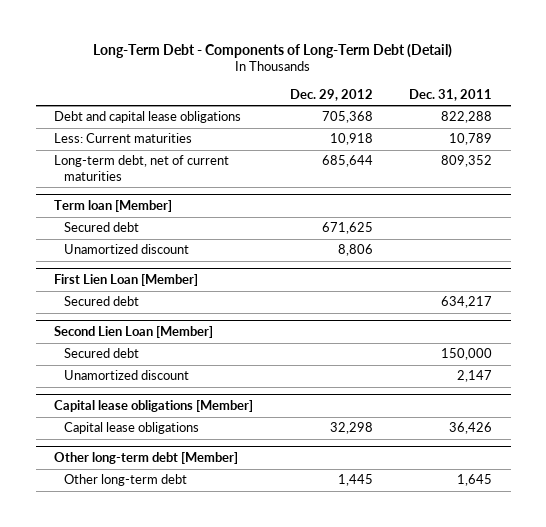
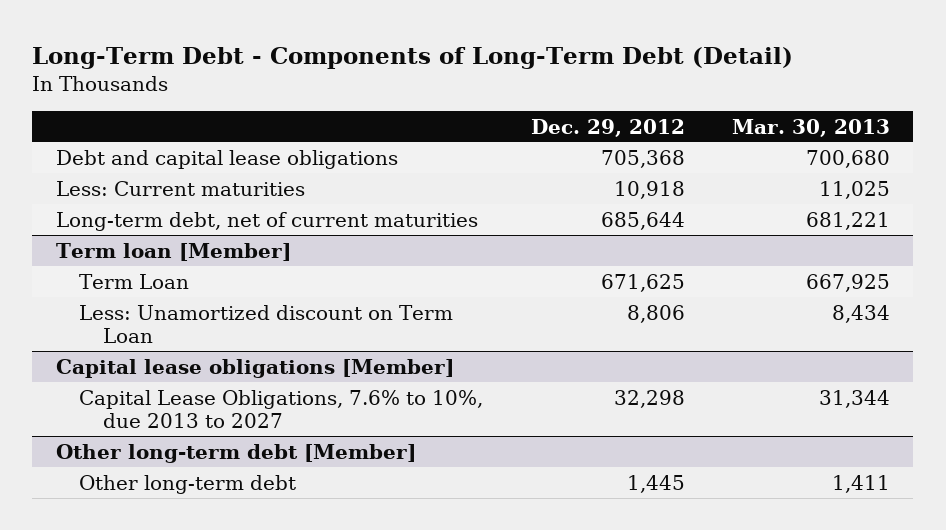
[409,89,493,102] Dec. 31, 2011 -> none
none -> [731,118,890,137] Mar. 30, 2013
[54,274,199,287] First Lien Loan [Member] -> none
[63,296,139,307] Secured debt -> none
[54,326,214,339] Second Lien Loan [Member] -> none
[63,348,139,359] Secured debt -> none
[63,370,189,381] Unamortized discount -> none
[63,222,139,233] Secured debt -> [79,273,190,289] Term Loan
[63,244,189,255] Unamortized discount -> [79,304,454,344] Less: Unamortized discount on Term Loan
[63,422,199,435] Capital lease obligations -> [79,389,484,429] Capital Lease Obligations, 7.6% to 10%, due 2013 to 2027

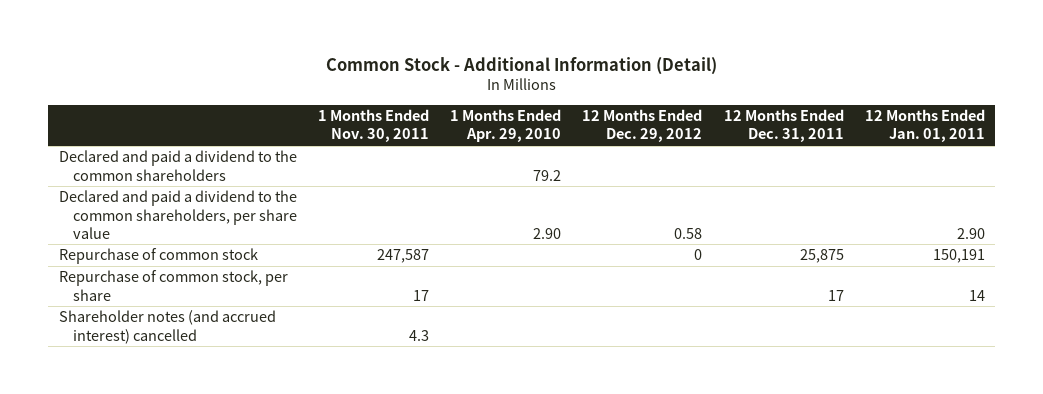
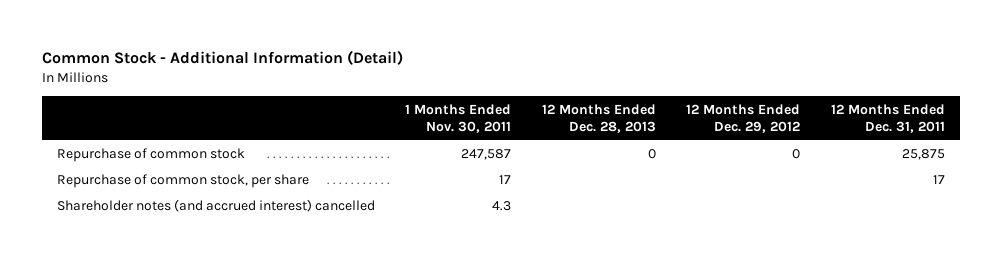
[450,109,562,143] 1 Months Ended Apr. 29, 2010 -> none
[864,109,985,143] 12 Months Ended Jan. 01, 2011 -> none
none -> [541,104,656,133] 12 Months Ended Dec. 28, 2013
[58,150,297,181] Declared and paid a dividend to the common shareholders -> none
[58,190,297,239] Declared and paid a dividend to the common shareholders, per share value -> none

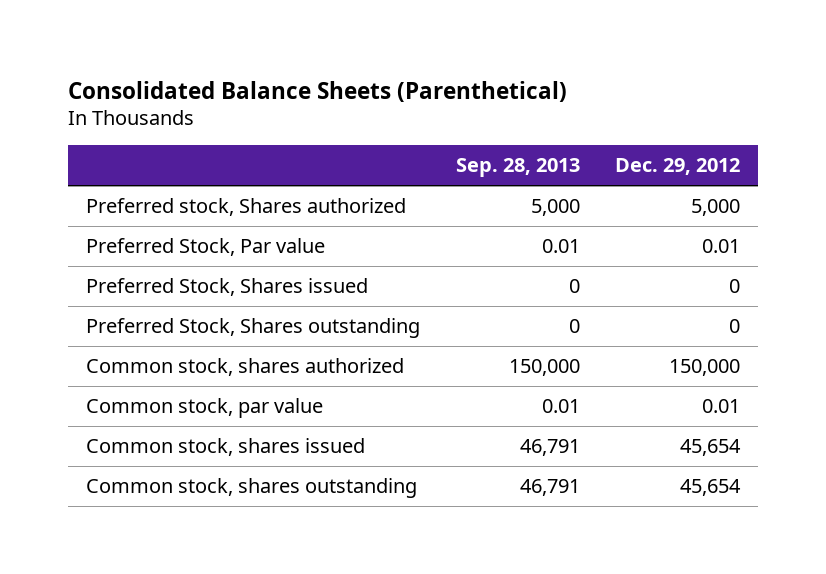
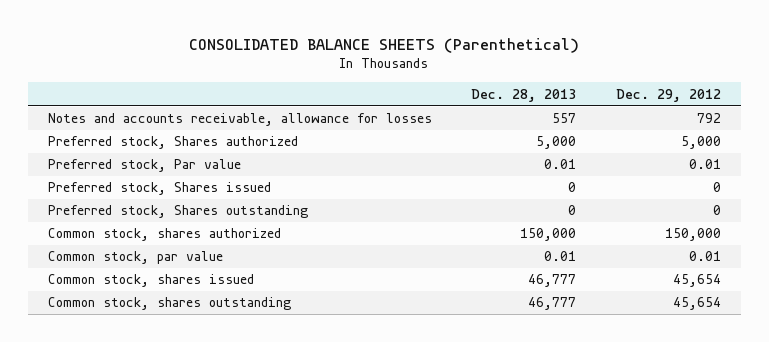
[68,80,568,102] Consolidated Balance Sheets (Parenthetical) -> [189,37,580,53] CONSOLIDATED BALANCE SHEETS (Parenthetical)
[455,158,580,178] Sep. 28, 2013 -> none
none -> [471,88,577,102] Dec. 28, 2013
none -> [47,113,432,127] Notes and accounts receivable, allowance for losses
[85,238,325,257] Preferred Stock, Par value -> [47,159,241,173] Preferred stock, Par value
[85,278,368,297] Preferred Stock, Shares issued -> [47,182,271,196] Preferred stock, Shares issued
[85,318,420,339] Preferred Stock, Shares outstanding -> [47,205,308,219] Preferred stock, Shares outstanding

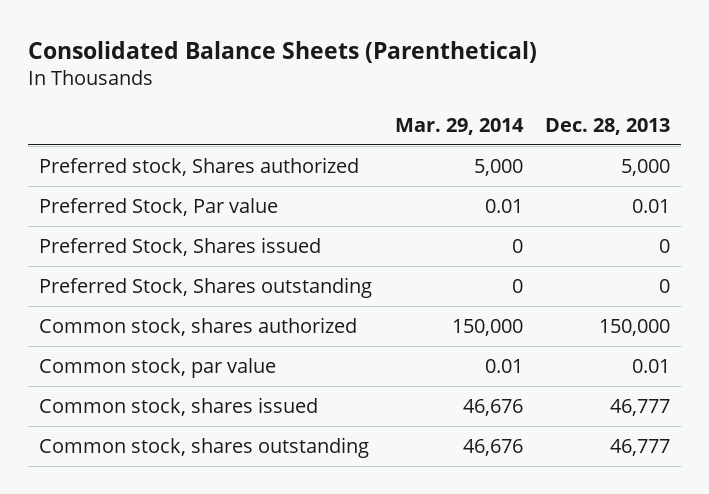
[189,37,580,53] CONSOLIDATED BALANCE SHEETS (Parenthetical) -> [28,40,538,63] Consolidated Balance Sheets (Parenthetical)
[616,88,722,102] Dec. 29, 2012 -> none
none -> [394,117,524,135] Mar. 29, 2014
[47,113,432,127] Notes and accounts receivable, allowance for losses -> none
[47,159,241,173] Preferred stock, Par value -> [39,197,279,216] Preferred Stock, Par value
[47,182,271,196] Preferred stock, Shares issued -> [39,236,322,256] Preferred Stock, Shares issued
[47,205,308,219] Preferred stock, Shares outstanding -> [39,276,373,298] Preferred Stock, Shares outstanding

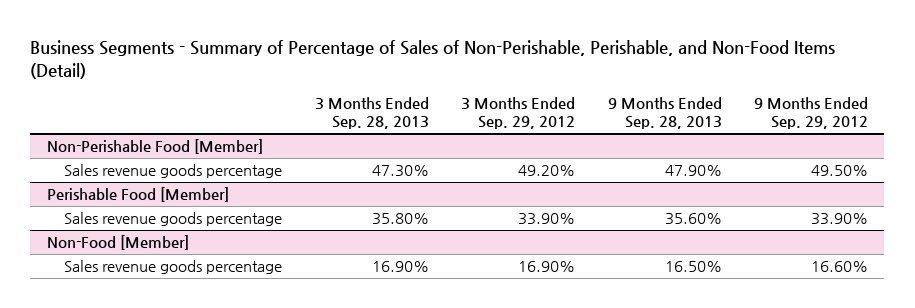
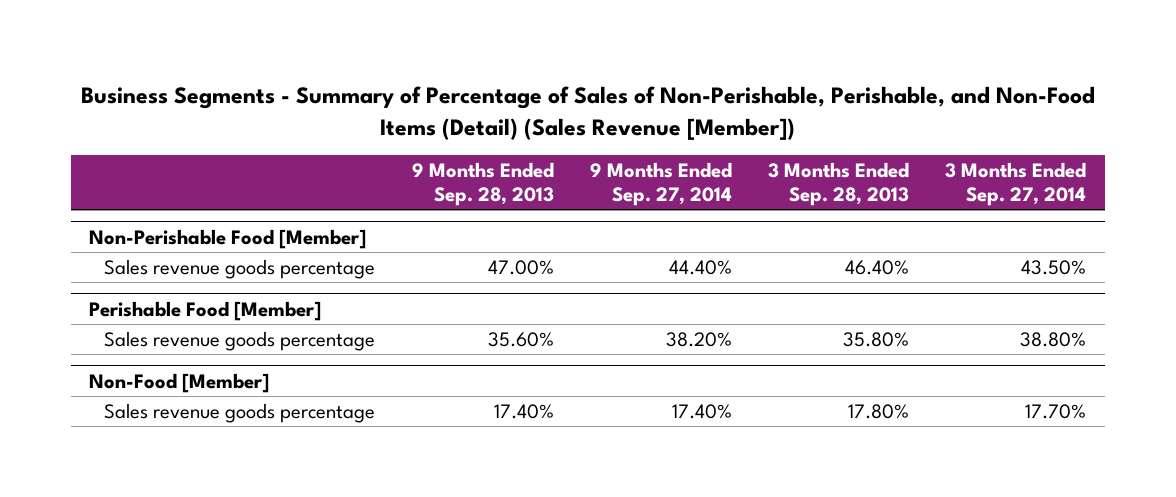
[30,40,836,80] Business Segments - Summary of Percentage of Sales of Non-Perishable, Perishable, and Non-Food Items (Detail) -> [80,85,1095,140] Business Segments - Summary of Percentage of Sales of Non-Perishable, Perishable, and Non-Food Items (Detail) (Sales Revenue [Member])
[461,97,576,130] 3 Months Ended Sep. 29, 2012 -> none
[754,97,869,130] 9 Months Ended Sep. 29, 2012 -> none
none -> [589,161,732,206] 9 Months Ended Sep. 27, 2014
none -> [945,161,1087,206] 3 Months Ended Sep. 27, 2014
[371,165,429,178] 47.30% -> [845,259,910,275] 46.40%
[664,165,722,177] 47.90% -> [487,259,554,275] 47.00%
[371,261,429,273] 16.90% -> [848,403,910,419] 17.80%
[664,261,722,273] 16.50% -> [493,403,554,419] 17.40%

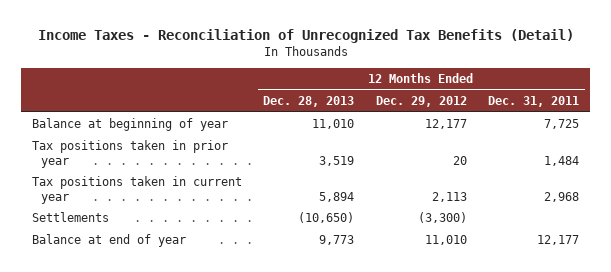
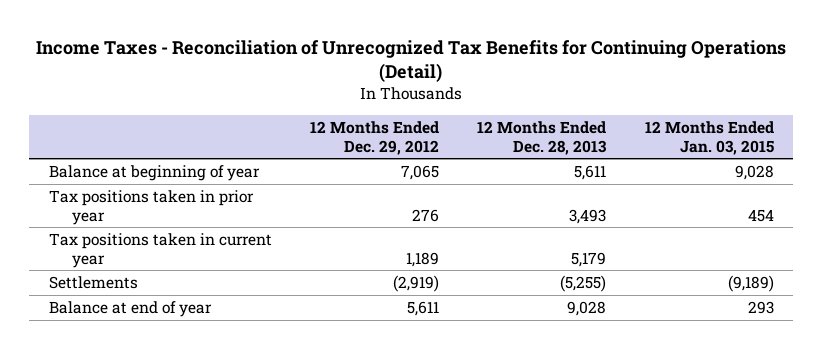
[37,28,574,43] Income Taxes - Reconciliation of Unrecognized Tax Benefits (Detail) -> [36,39,787,83] Income Taxes - Reconciliation of Unrecognized Tax Benefits for Continuing Operations (Detail)
[488,96,580,108] Dec. 31, 2011 -> none
none -> [644,120,774,155] 12 Months Ended Jan. 03, 2015
[312,119,355,130] 11,010 -> [574,164,607,180] 5,611
[424,119,467,130] 12,177 -> [400,164,439,180] 7,065
[319,155,355,166] 3,519 -> [569,208,607,224] 3,493
[452,155,467,165] 20 -> [411,208,439,222] 276
[319,191,355,202] 5,894 -> [571,251,607,267] 5,179
[431,191,467,202] 2,113 -> [405,251,439,267] 1,189
[298,212,355,224] (10,650) -> [560,274,607,292] (5,255)
[417,212,467,224] (3,300) -> [392,274,439,292] (2,919)
[319,235,355,246] 9,773 -> [567,300,607,316] 9,028
[424,235,467,246] 11,010 -> [406,300,439,316] 5,611

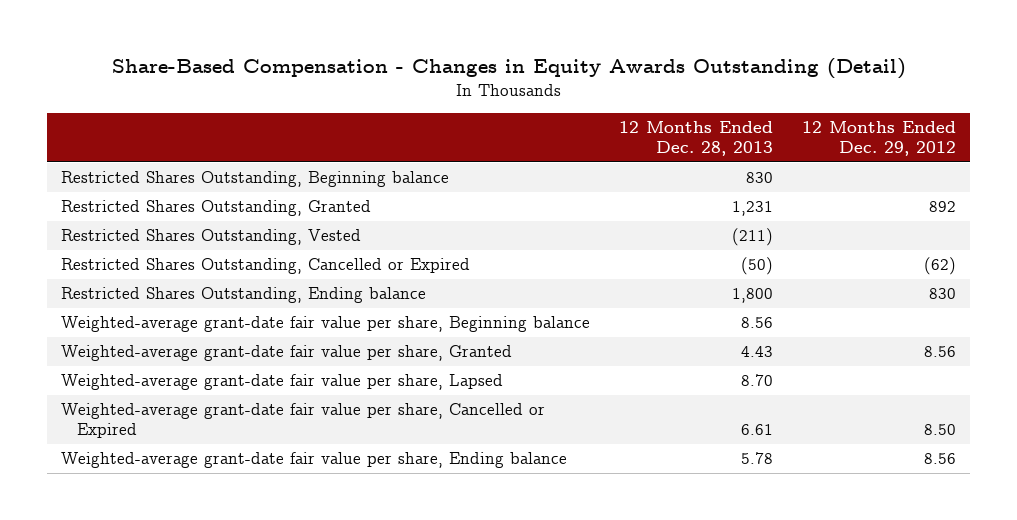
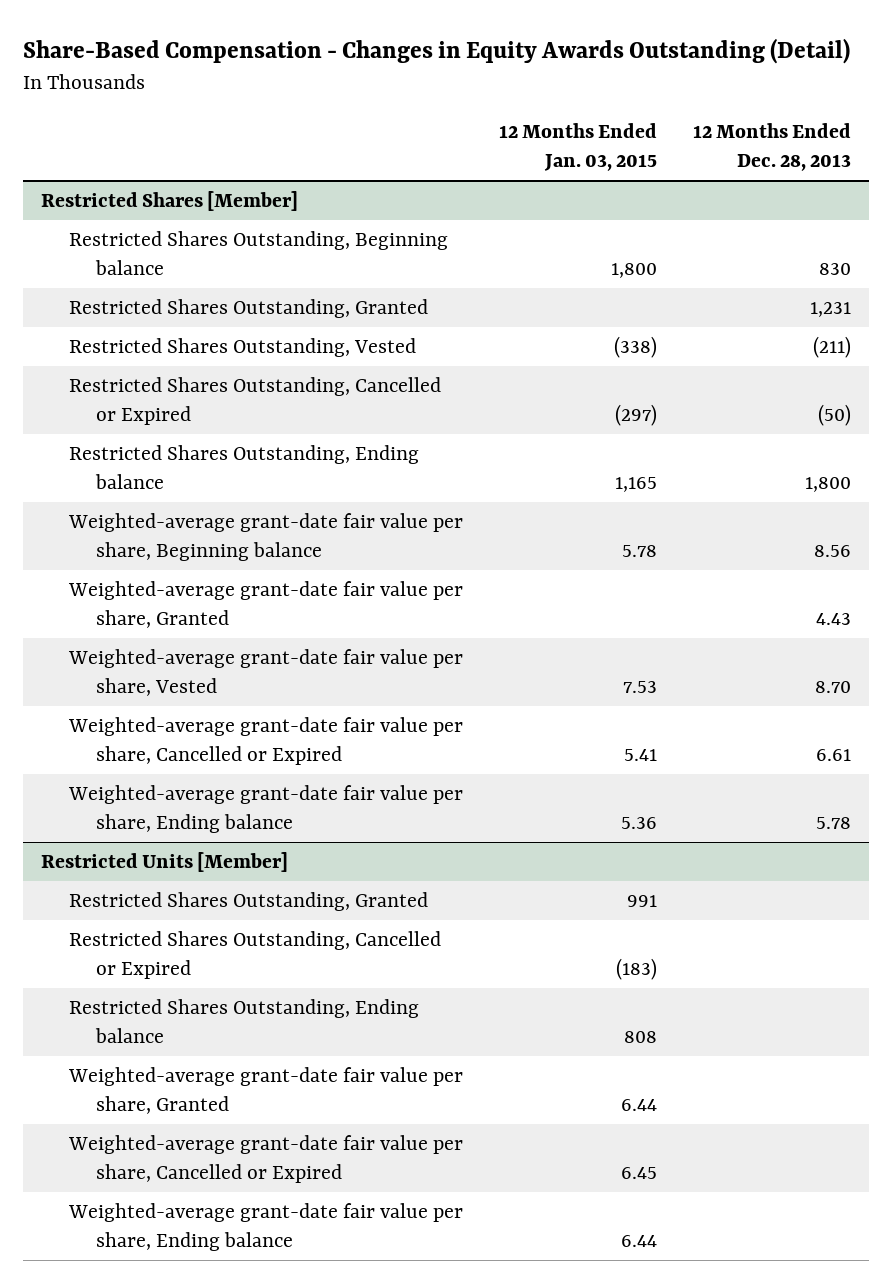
[801,121,956,157] 12 Months Ended Dec. 29, 2012 -> none
none -> [498,122,657,172] 12 Months Ended Jan. 03, 2015
none -> [40,190,298,211] Restricted Shares [Member]
[61,374,504,391] Weighted-average grant-date fair value per share, Lapsed -> [67,648,463,697] Weighted-average grant-date fair value per share, Vested
none -> [40,851,288,872] Restricted Units [Member]
none -> [68,891,428,911] Restricted Shares Outstanding, Granted
none -> [68,930,441,980] Restricted Shares Outstanding, Cancelled or Expired
none -> [68,998,419,1044] Restricted Shares Outstanding, Ending balance
none -> [67,1066,463,1115] Weighted-average grant-date fair value per share, Granted
none -> [67,1134,463,1184] Weighted-average grant-date fair value per share, Cancelled or Expired
none -> [67,1202,463,1252] Weighted-average grant-date fair value per share, Ending balance

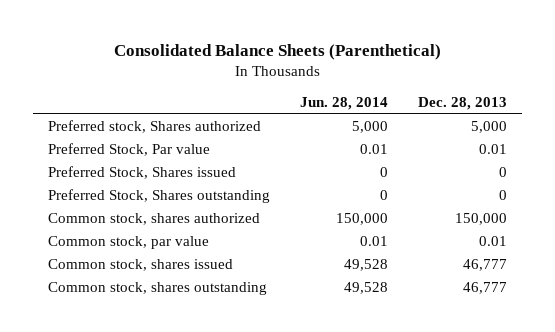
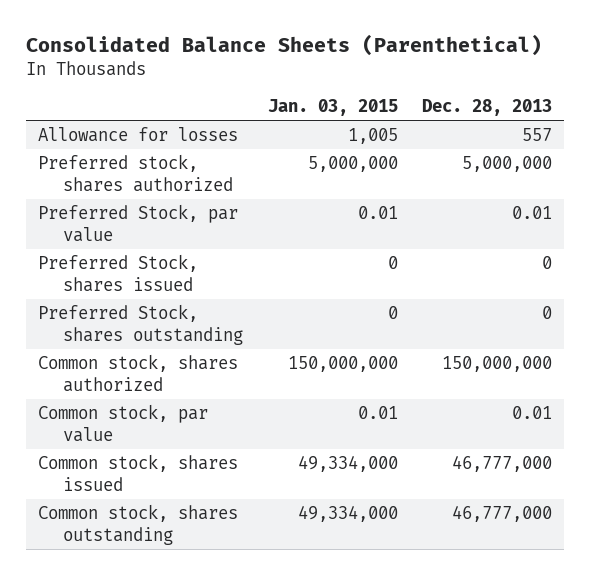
[300,97,389,111] Jun. 28, 2014 -> none
none -> [267,99,398,117] Jan. 03, 2015
none -> [37,127,238,143] Allowance for losses
[48,120,262,134] Preferred stock, Shares authorized -> [37,154,234,192] Preferred stock, shares authorized
[471,121,508,134] 5,000 -> [461,156,552,173] 5,000,000
[48,143,211,157] Preferred Stock, Par value -> [37,204,238,242] Preferred Stock, par value
[48,166,237,180] Preferred Stock, Shares issued -> [37,254,198,292] Preferred Stock, shares issued
[48,189,271,204] Preferred Stock, Shares outstanding -> [37,304,244,345] Preferred Stock, shares outstanding
[455,213,508,226] 150,000 -> [441,356,552,373] 150,000,000
[463,259,508,272] 46,777 -> [451,455,552,473] 46,777,000
[463,282,508,295] 46,777 -> [451,505,552,523] 46,777,000

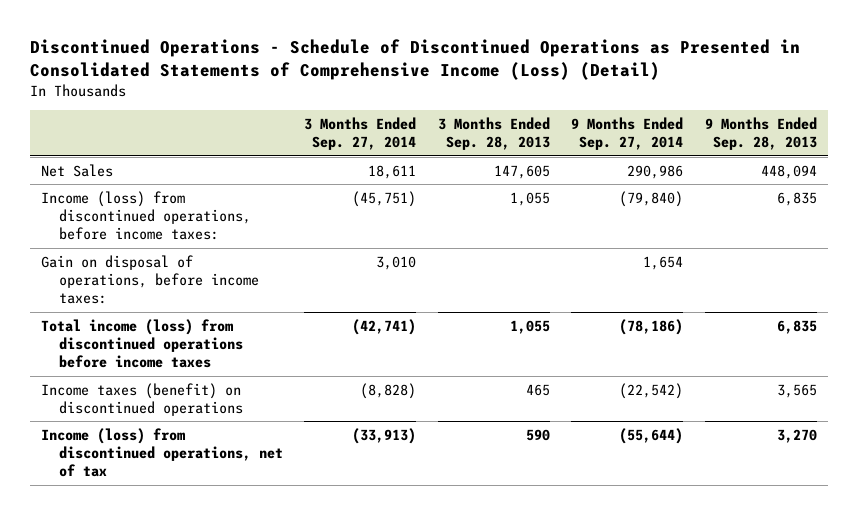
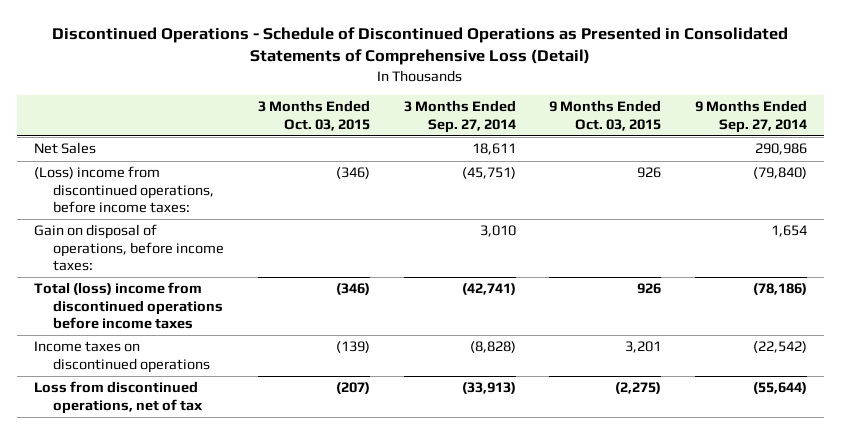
[30,39,801,80] Discontinued Operations - Schedule of Discontinued Operations as Presented in Consolidated Statements of Comprehensive Income (Loss) (Detail) -> [52,27,789,66] Discontinued Operations - Schedule of Discontinued Operations as Presented in Consolidated Statements of Comprehensive Loss (Detail)
[437,117,550,151] 3 Months Ended Sep. 28, 2013 -> none
[704,117,817,151] 9 Months Ended Sep. 28, 2013 -> none
none -> [257,100,370,131] 3 Months Ended Oct. 03, 2015
none -> [549,100,662,131] 9 Months Ended Oct. 03, 2015
[41,190,251,241] Income (loss) from discontinued operations, before income taxes: -> [33,166,215,214] (Loss) income from discontinued operations, before income taxes:
[41,318,243,369] Total income (loss) from discontinued operations before income taxes -> [33,282,224,330] Total (loss) income from discontinued operations before income taxes
[41,382,243,416] Income taxes (benefit) on discontinued operations -> [33,341,211,373] Income taxes on discontinued operations
[41,427,283,478] Income (loss) from discontinued operations, net of tax -> [33,381,204,414] Loss from discontinued operations, net of tax

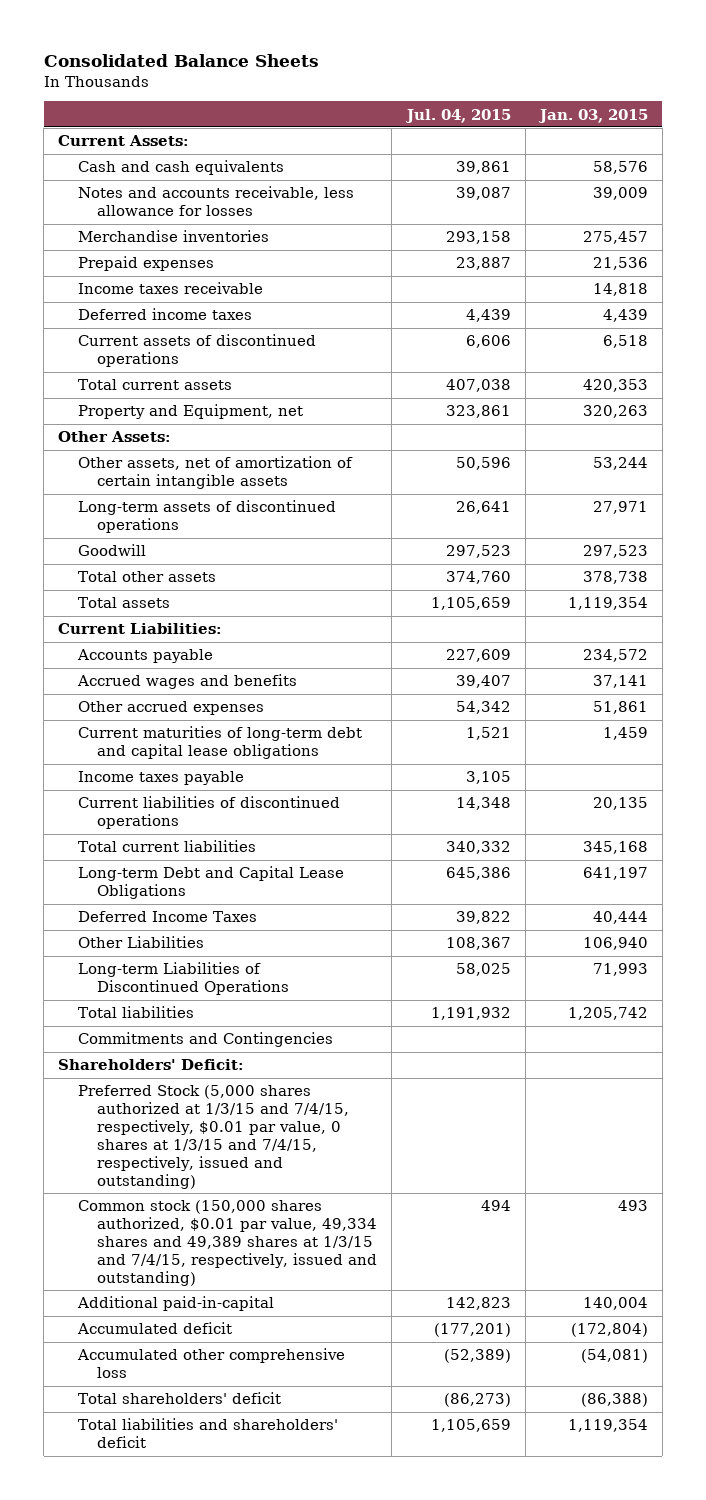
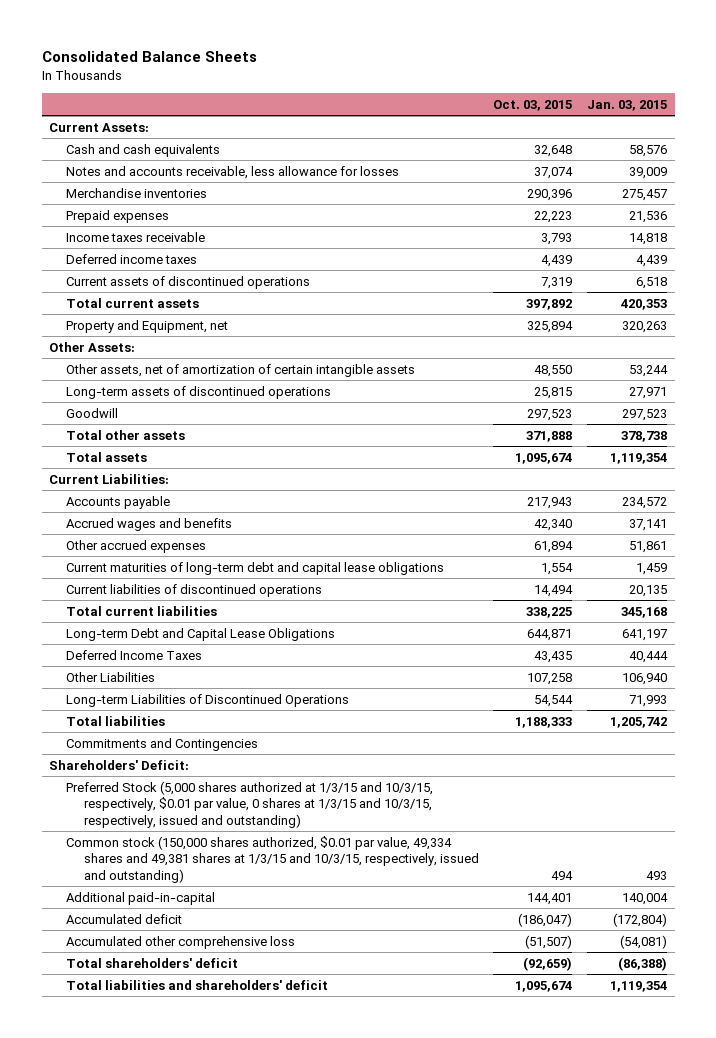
[404,108,511,123] Jul. 04, 2015 -> none
none -> [493,99,573,111] Oct. 03, 2015
[77,771,244,786] Income taxes payable -> none
[77,1085,350,1189] Preferred Stock (5,000 shares authorized at 1/3/15 and 7/4/15, respectively, $0.01 par value, 0 shares at 1/3/15 and 7/4/15, respectively, issued and outstanding) -> [66,780,434,828] Preferred Stock (5,000 shares authorized at 1/3/15 and 10/3/15, respectively, $0.01 par value, 0 shares at 1/3/15 and 10/3/15, respectively, issued and outstanding)
[77,1200,378,1286] Common stock (150,000 shares authorized, $0.01 par value, 49,334 shares and 49,389 shares at 1/3/15 and 7/4/15, respectively, issued and outstanding) -> [66,835,479,883] Common stock (150,000 shares authorized, $0.01 par value, 49,334 shares and 49,381 shares at 1/3/15 and 10/3/15, respectively, issued and outstanding)

